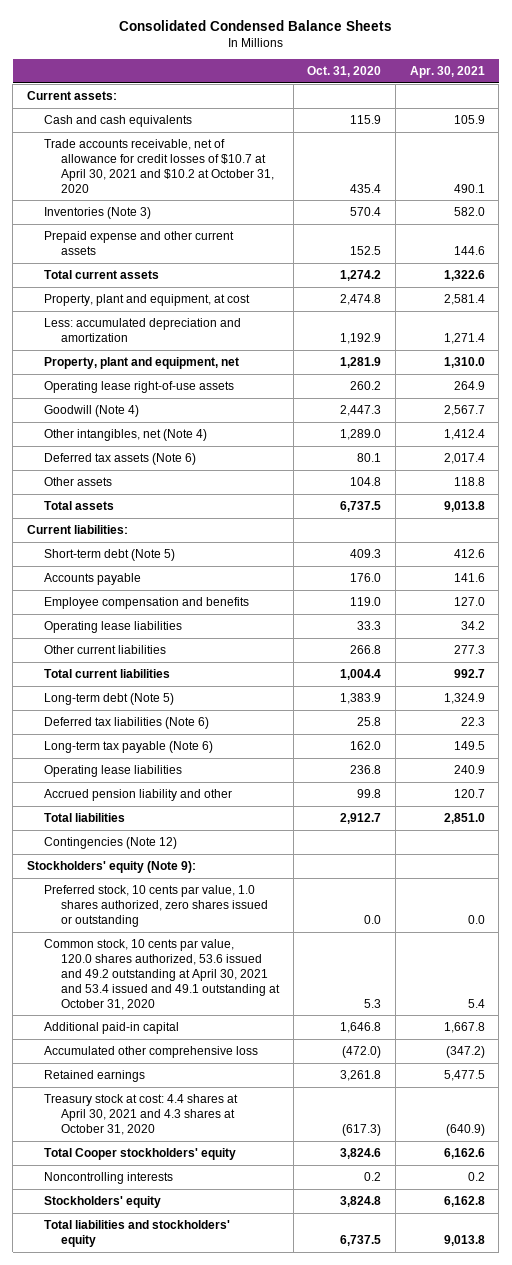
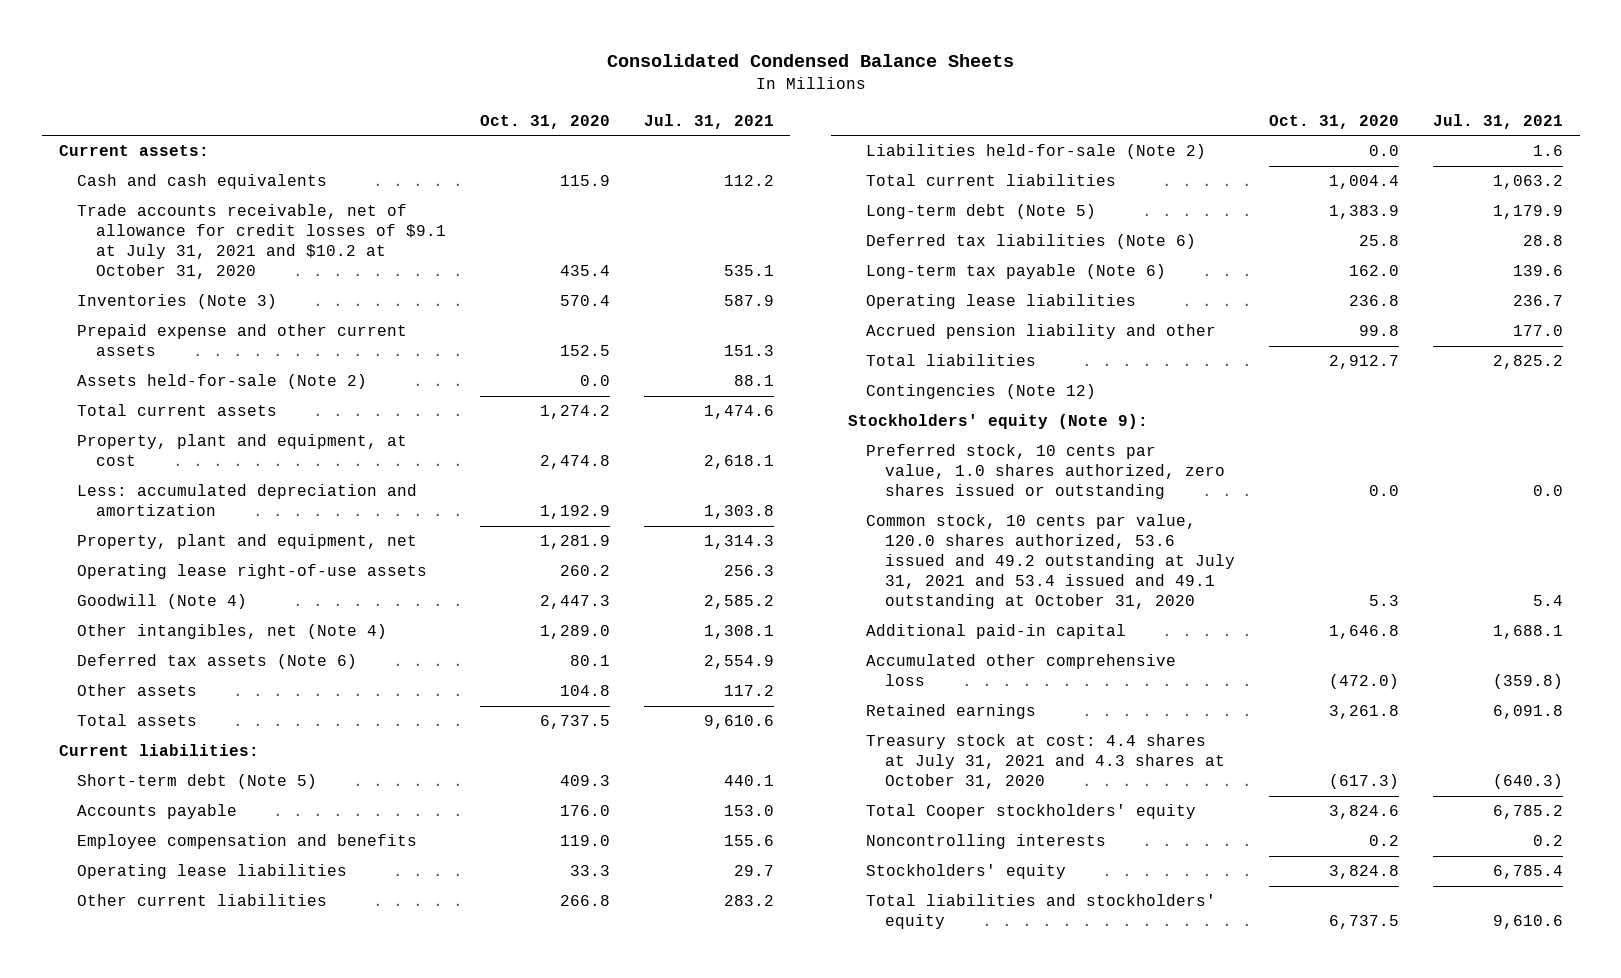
[409,66,485,79] Apr. 30, 2021 -> none
none -> [643,113,774,129] Jul. 31, 2021
[44,138,275,193] Trade accounts receivable, net of allowance for credit losses of $10.7 at April 30, 2021 and $10.2 at October 31, 2020 -> [77,204,446,280] Trade accounts receivable, net of allowance for credit losses of $9.1 at July 31, 2021 and $10.2 at October 31, 2020
none -> [77,374,368,390] Assets held-for-sale (Note 2)
none -> [866,144,1207,160] Liabilities held-for-sale (Note 2)
[44,938,281,1010] Common stock, 10 cents par value, 120.0 shares authorized, 53.6 issued and 49.2 outstanding at April 30, 2021 and 53.4 issued and 49.1 outstanding at October 31, 2020 -> [866,514,1236,610] Common stock, 10 cents par value, 120.0 shares authorized, 53.6 issued and 49.2 outstanding at July 31, 2021 and 53.4 issued and 49.1 outstanding at October 31, 2020
[44,1093,239,1135] Treasury stock at cost: 4.4 shares at April 30, 2021 and 4.3 shares at October 31, 2020 -> [866,734,1226,790] Treasury stock at cost: 4.4 shares at July 31, 2021 and 4.3 shares at October 31, 2020

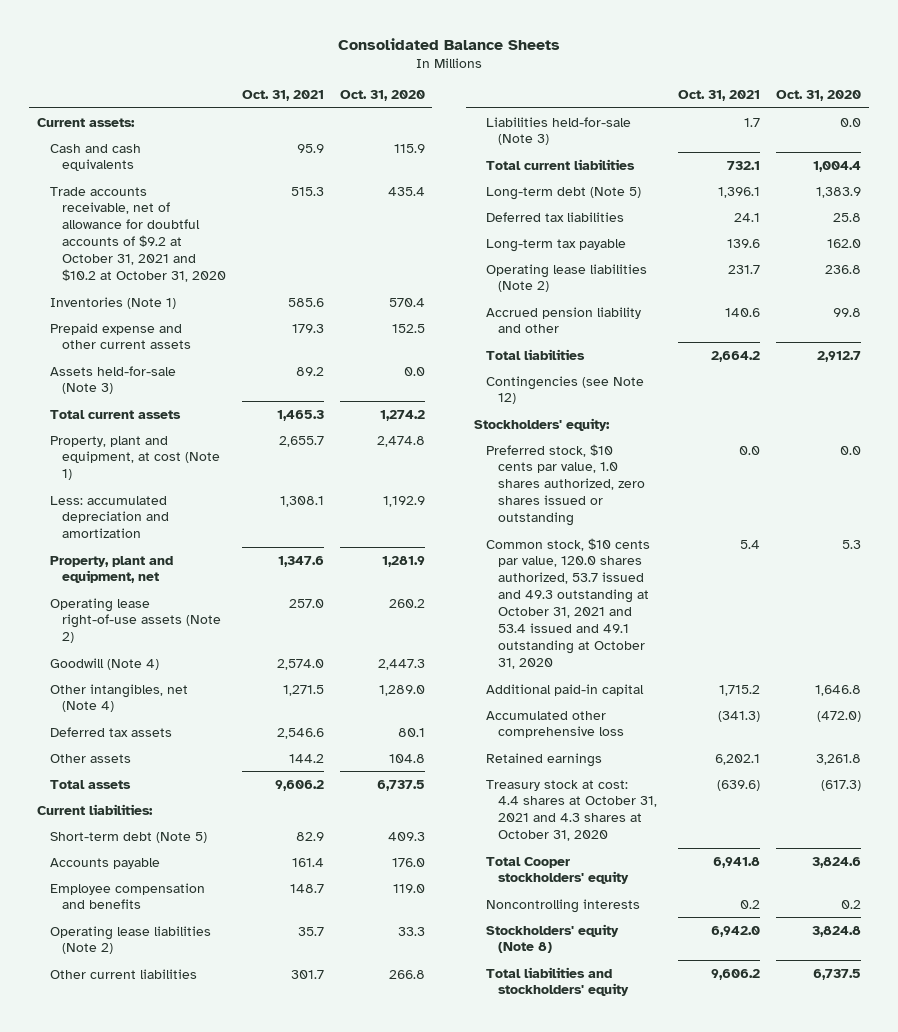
[606,54,1014,68] Consolidated Condensed Balance Sheets -> [338,38,561,51] Consolidated Balance Sheets
[643,113,774,129] Jul. 31, 2021 -> none
none -> [241,90,324,102] Oct. 31, 2021
[77,204,446,280] Trade accounts receivable, net of allowance for credit losses of $9.1 at July 31, 2021 and $10.2 at October 31, 2020 -> [49,186,226,283] Trade accounts receivable, net of allowance for doubtful accounts of $9.2 at October 31, 2021 and $10.2 at October 31, 2020
[77,294,278,310] Inventories (Note 3) -> [49,296,176,309] Inventories (Note 1)
[77,374,368,390] Assets held-for-sale (Note 2) -> [49,365,176,395] Assets held-for-sale (Note 3)
[77,434,408,467] Property, plant and equipment, at cost -> [49,435,220,481] Property, plant and equipment, at cost (Note 1)
[77,564,428,580] Operating lease right-of-use assets -> [49,597,221,644] Operating lease right-of-use assets (Note 2)
[77,654,358,670] Deferred tax assets (Note 6) -> [49,726,172,737] Deferred tax assets
[77,864,348,880] Operating lease liabilities -> [49,925,211,955] Operating lease liabilities (Note 2)
[866,144,1207,160] Liabilities held-for-sale (Note 2) -> [486,116,632,146] Liabilities held-for-sale (Note 3)
[866,234,1197,250] Deferred tax liabilities (Note 6) -> [486,211,625,222] Deferred tax liabilities
[866,264,1167,280] Long-term tax payable (Note 6) -> [486,238,627,252] Long-term tax payable
[866,294,1137,310] Operating lease liabilities -> [486,263,648,293] Operating lease liabilities (Note 2)
[866,384,1097,400] Contingencies (Note 12) -> [486,375,645,405] Contingencies (see Note 12)
[847,414,1148,430] Stockholders' equity (Note 9): -> [473,417,610,431] Stockholders' equity:
[866,444,1226,500] Preferred stock, 10 cents par value, 1.0 shares authorized, zero shares issued or outstanding -> [486,443,646,527] Preferred stock, $10 cents par value, 1.0 shares authorized, zero shares issued or outstanding
[866,514,1236,610] Common stock, 10 cents par value, 120.0 shares authorized, 53.6 issued and 49.2 outstanding at July 31, 2021 and 53.4 issued and 49.1 outstanding at October 31, 2020 -> [486,537,651,670] Common stock, $10 cents par value, 120.0 shares authorized, 53.7 issued and 49.3 outstanding at October 31, 2021 and 53.4 issued and 49.1 outstanding at October 31, 2020
[866,734,1226,790] Treasury stock at cost: 4.4 shares at July 31, 2021 and 4.3 shares at October 31, 2020 -> [486,779,658,842] Treasury stock at cost: 4.4 shares at October 31, 2021 and 4.3 shares at October 31, 2020
[866,864,1067,880] Stockholders' equity -> [486,923,620,954] Stockholders' equity (Note 8)

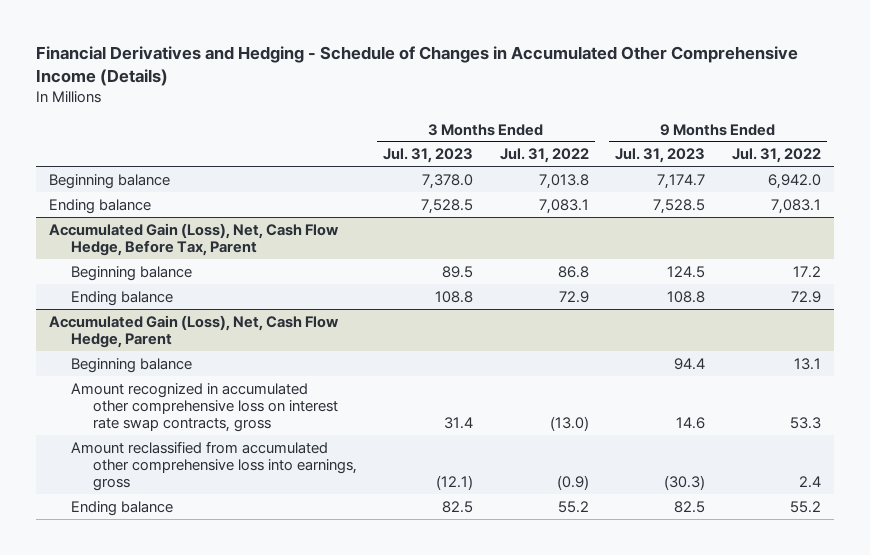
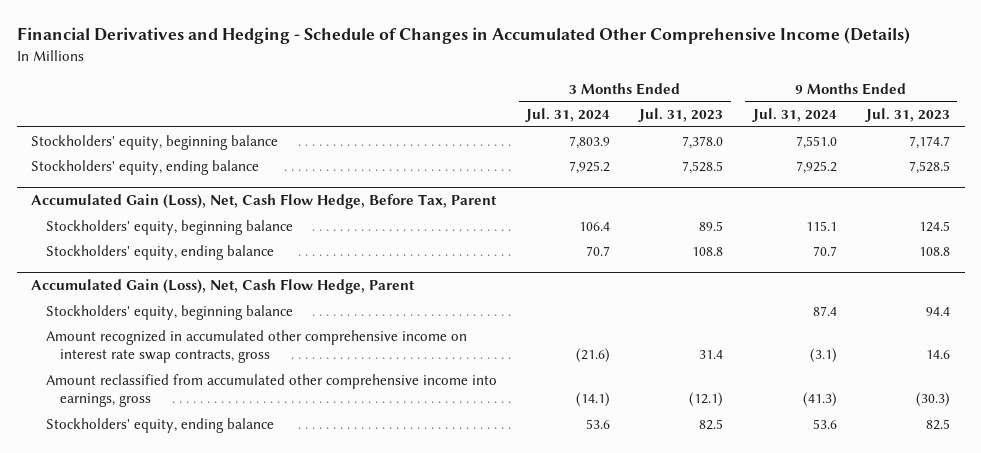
[499,148,589,164] Jul. 31, 2022 -> none
[731,148,821,164] Jul. 31, 2022 -> none
none -> [525,108,611,123] Jul. 31, 2024
none -> [751,108,837,123] Jul. 31, 2024
[49,173,171,189] Beginning balance -> [31,134,279,150] Stockholders' equity, beginning balance
[49,198,152,214] Ending balance -> [31,159,260,175] Stockholders' equity, ending balance
[70,265,192,281] Beginning balance -> [45,219,293,235] Stockholders' equity, beginning balance
[70,290,173,306] Ending balance -> [45,244,274,260] Stockholders' equity, ending balance
[70,357,192,373] Beginning balance -> [45,304,293,320] Stockholders' equity, beginning balance
[70,382,338,433] Amount recognized in accumulated other comprehensive loss on interest rate swap contracts, gross -> [45,329,467,363] Amount recognized in accumulated other comprehensive income on interest rate swap contracts, gross
[70,440,357,492] Amount reclassified from accumulated other comprehensive loss into earnings, gross -> [45,373,497,407] Amount reclassified from accumulated other comprehensive income into earnings, gross
[70,500,173,516] Ending balance -> [45,417,274,433] Stockholders' equity, ending balance

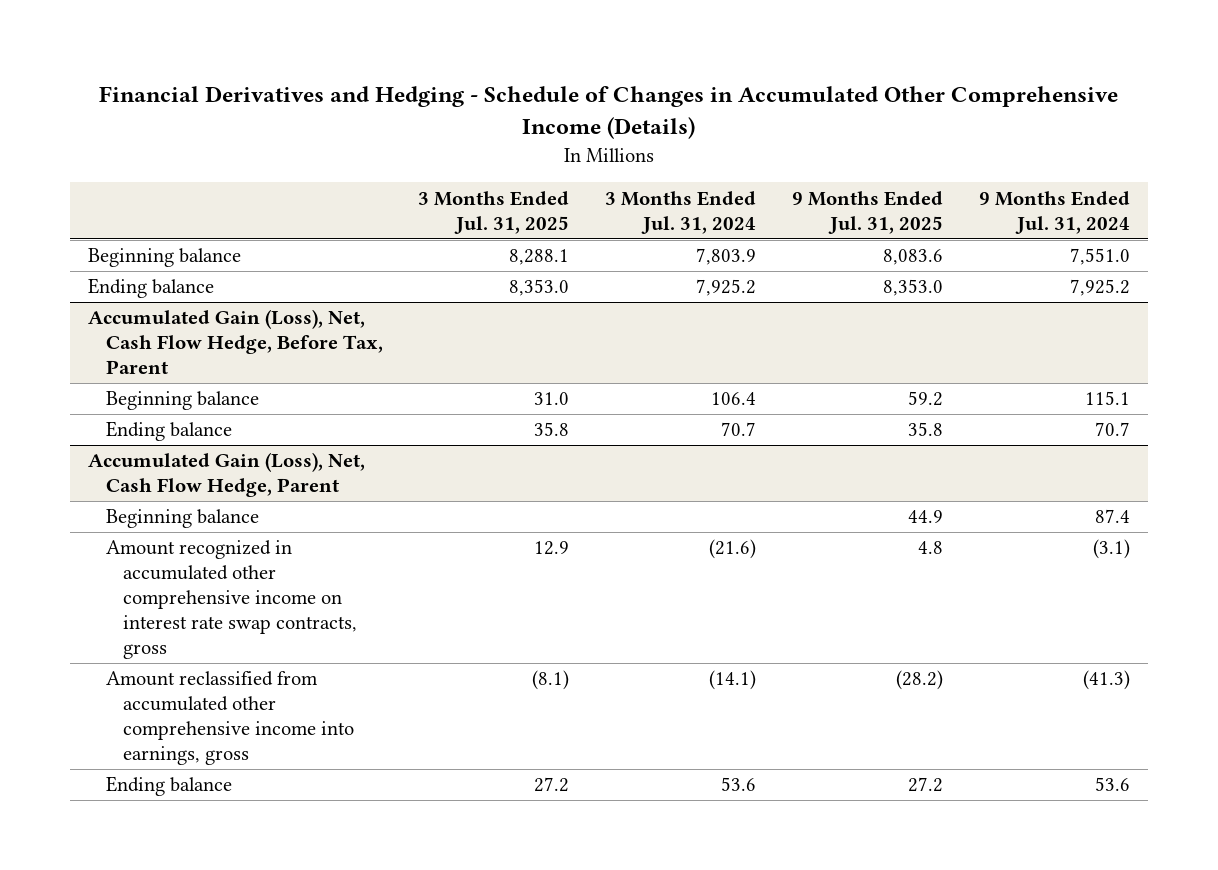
[638,108,724,123] Jul. 31, 2023 -> none
[864,108,950,123] Jul. 31, 2023 -> none
none -> [418,190,570,234] 3 Months Ended Jul. 31, 2025
none -> [792,190,944,234] 9 Months Ended Jul. 31, 2025
[31,134,279,150] Stockholders' equity, beginning balance -> [88,248,242,268] Beginning balance
[31,159,260,175] Stockholders' equity, ending balance -> [88,278,215,299] Ending balance
[45,219,293,235] Stockholders' equity, beginning balance -> [105,391,259,411] Beginning balance
[45,244,274,260] Stockholders' equity, ending balance -> [105,421,232,442] Ending balance
[45,304,293,320] Stockholders' equity, beginning balance -> [105,509,259,529] Beginning balance
[45,417,274,433] Stockholders' equity, ending balance -> [105,776,232,797] Ending balance

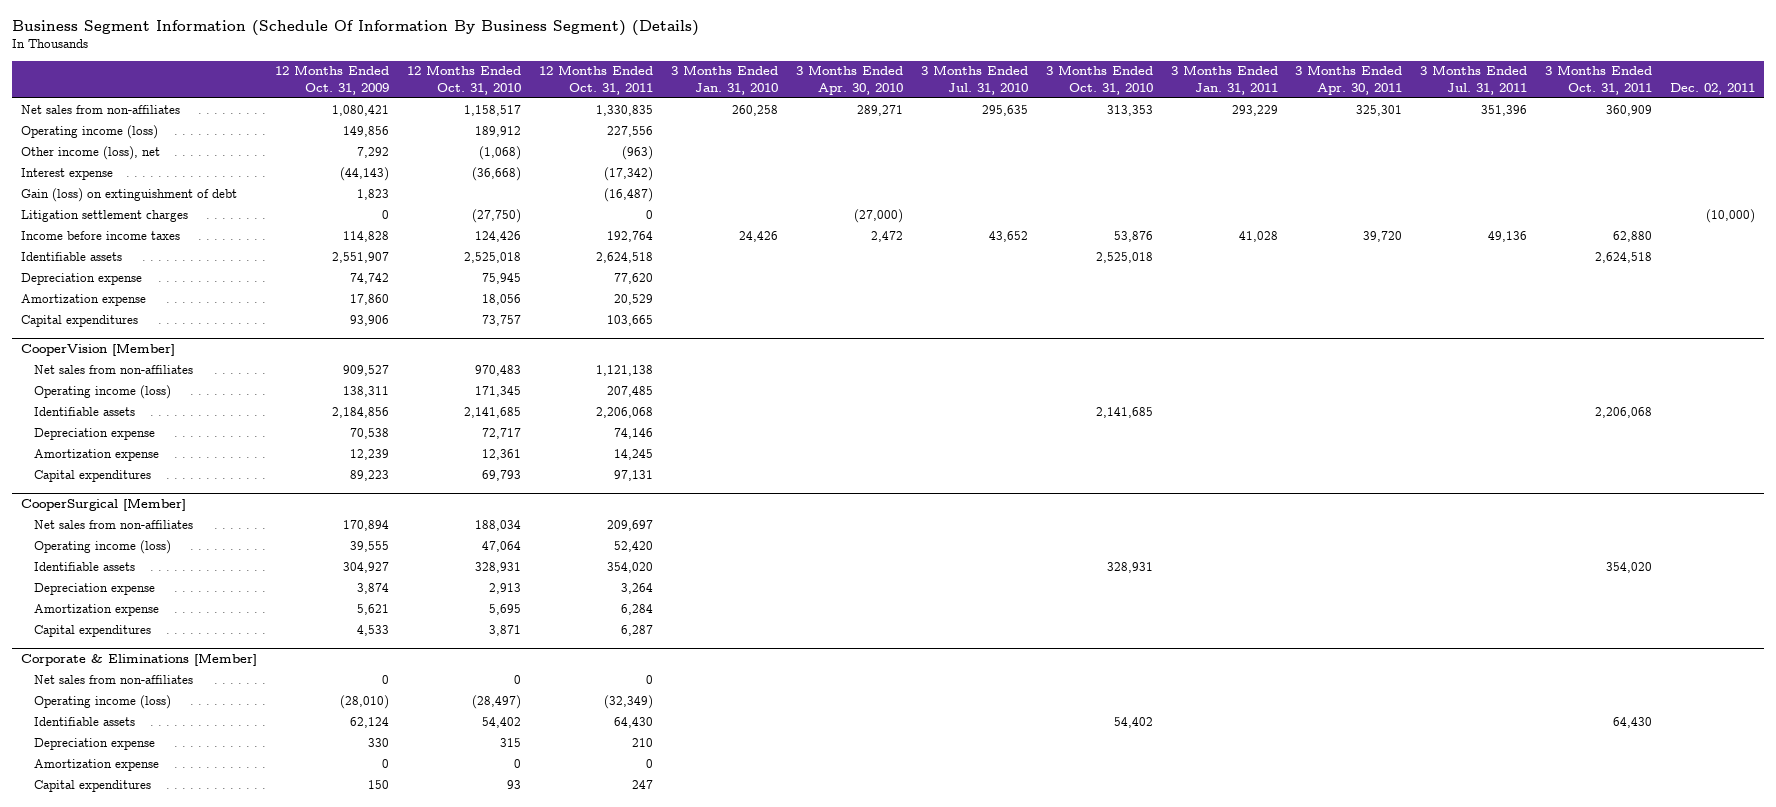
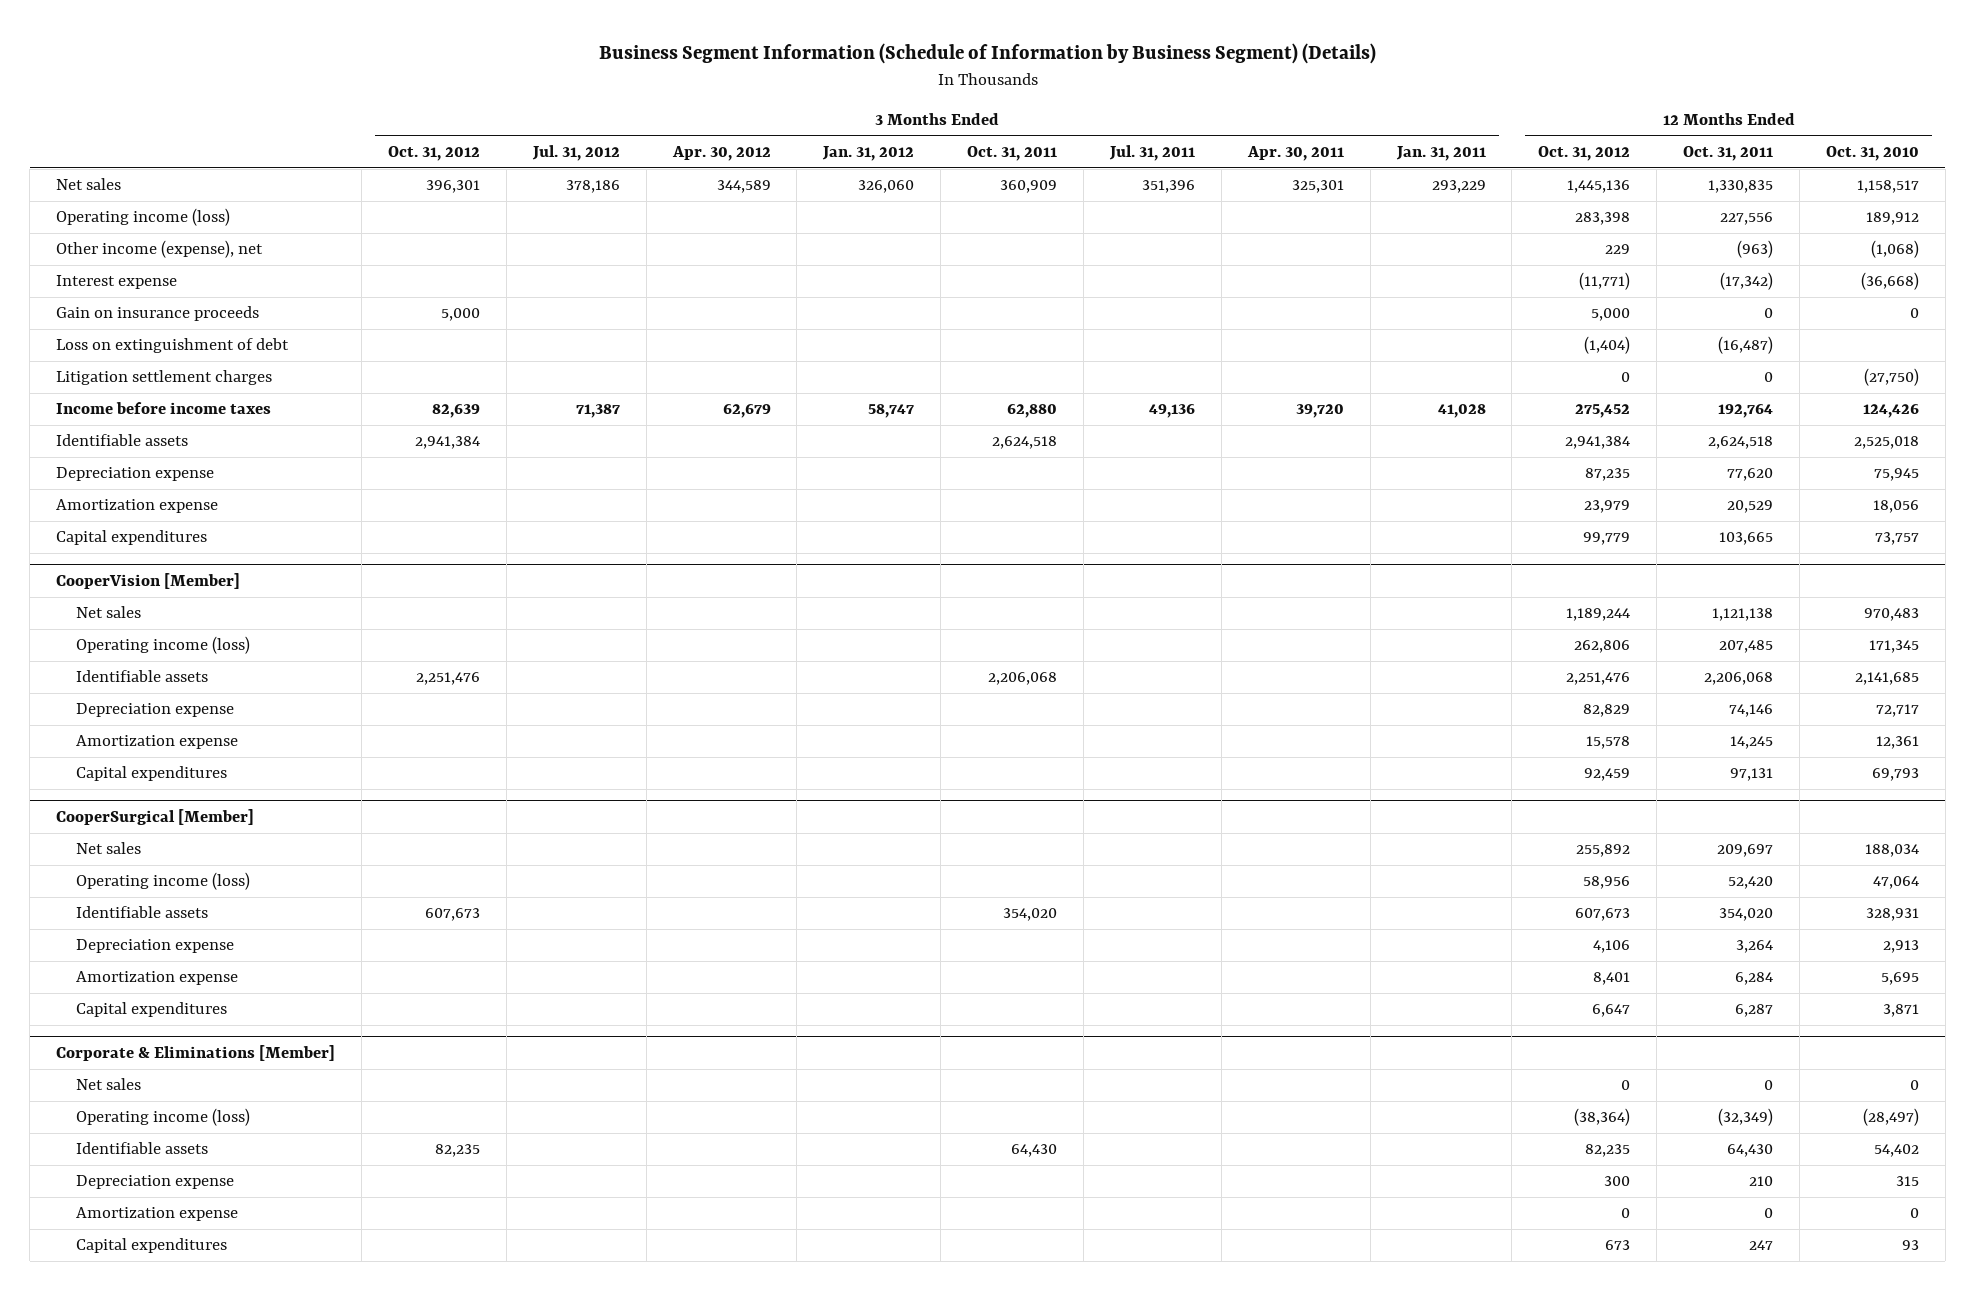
[11,20,699,37] Business Segment Information (Schedule Of Information By Business Segment) (Details) -> [598,43,1376,65] Business Segment Information (Schedule of Information by Business Segment) (Details)
[274,65,389,95] 12 Months Ended Oct. 31, 2009 -> none
[670,65,778,95] 3 Months Ended Jan. 31, 2010 -> none
[795,65,903,95] 3 Months Ended Apr. 30, 2010 -> none
[920,65,1028,95] 3 Months Ended Jul. 31, 2010 -> none
[1045,65,1153,95] 3 Months Ended Oct. 31, 2010 -> none
[1670,82,1756,95] Dec. 02, 2011 -> none
none -> [387,146,480,162] Oct. 31, 2012
none -> [531,145,620,162] Jul. 31, 2012
none -> [671,146,771,162] Apr. 30, 2012
none -> [822,146,915,162] Jan. 31, 2012
none -> [1538,146,1631,162] Oct. 31, 2012
[20,104,180,114] Net sales from non-affiliates -> [56,178,122,191] Net sales
[20,145,160,160] Other income (loss), net -> [56,240,264,259] Other income (expense), net
none -> [56,306,260,322] Gain on insurance proceeds
[20,187,237,202] Gain (loss) on extinguishment of debt -> [56,338,290,354] Loss on extinguishment of debt
[33,364,193,374] Net sales from non-affiliates -> [76,606,142,619] Net sales
[33,519,193,529] Net sales from non-affiliates -> [76,842,142,855] Net sales
[33,674,193,684] Net sales from non-affiliates -> [76,1078,142,1091] Net sales

